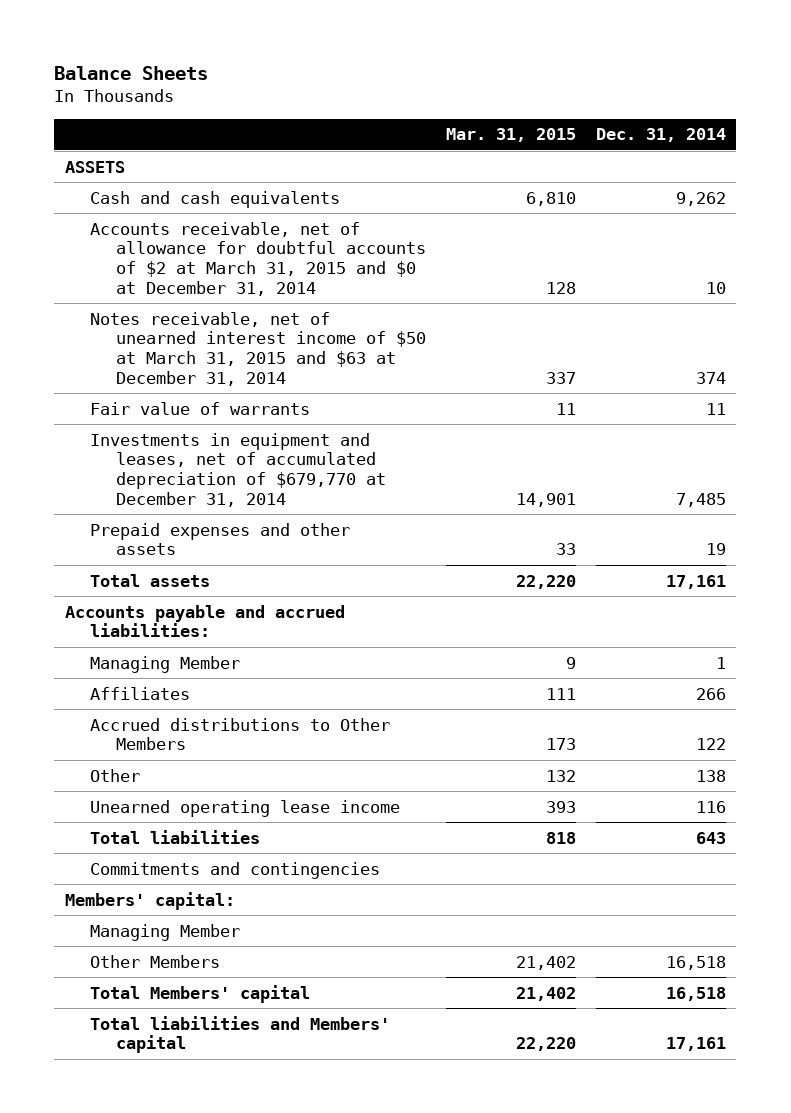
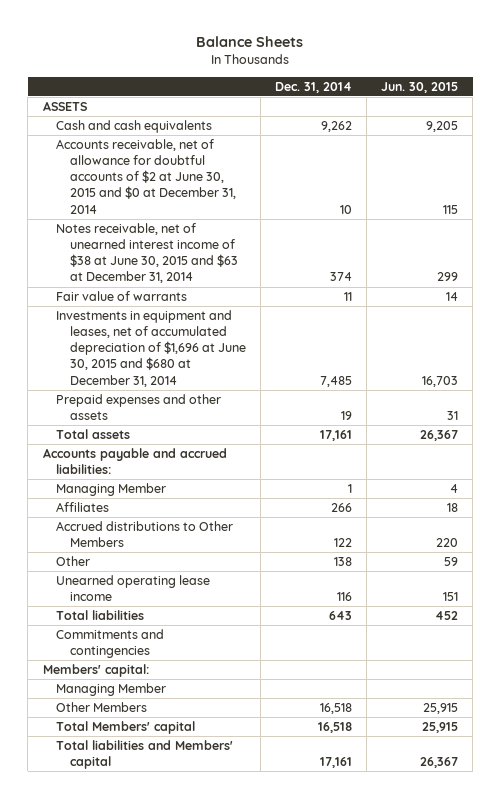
[445,128,576,143] Mar. 31, 2015 -> none
none -> [381,81,459,93] Jun. 30, 2015
[90,221,426,296] Accounts receivable, net of allowance for doubtful accounts of $2 at March 31, 2015 and $0 at December 31, 2014 -> [56,139,236,214] Accounts receivable, net of allowance for doubtful accounts of $2 at June 30, 2015 and $0 at December 31, 2014
[90,311,426,386] Notes receivable, net of unearned interest income of $50 at March 31, 2015 and $63 at December 31, 2014 -> [56,223,238,284] Notes receivable, net of unearned interest income of $38 at June 30, 2015 and $63 at December 31, 2014
[90,432,386,507] Investments in equipment and leases, net of accumulated depreciation of $679,770 at December 31, 2014 -> [56,310,246,387] Investments in equipment and leases, net of accumulated depreciation of $1,696 at June 30, 2015 and $680 at December 31, 2014

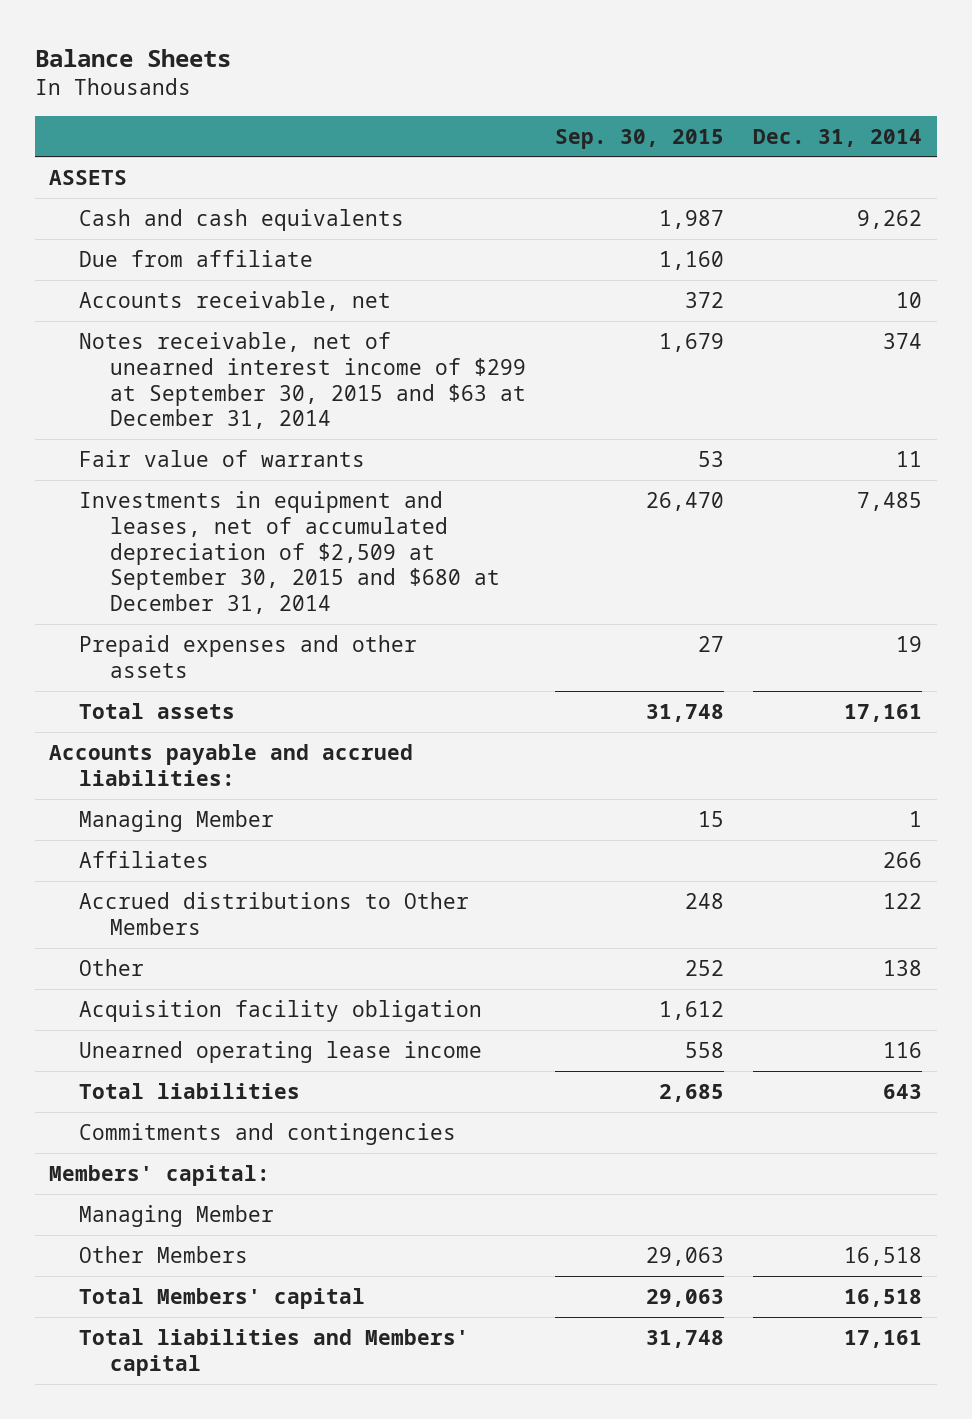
[381,81,459,93] Jun. 30, 2015 -> none
none -> [554,128,724,149] Sep. 30, 2015
none -> [79,249,314,267] Due from affiliate
[56,139,236,214] Accounts receivable, net of allowance for doubtful accounts of $2 at June 30, 2015 and $0 at December 31, 2014 -> [79,290,392,311] Accounts receivable, net
[56,223,238,284] Notes receivable, net of unearned interest income of $38 at June 30, 2015 and $63 at December 31, 2014 -> [79,331,526,430] Notes receivable, net of unearned interest income of $299 at September 30, 2015 and $63 at December 31, 2014
[56,310,246,387] Investments in equipment and leases, net of accumulated depreciation of $1,696 at June 30, 2015 and $680 at December 31, 2014 -> [79,490,500,615] Investments in equipment and leases, net of accumulated depreciation of $2,509 at September 30, 2015 and $680 at December 31, 2014
none -> [79,999,483,1022] Acquisition facility obligation

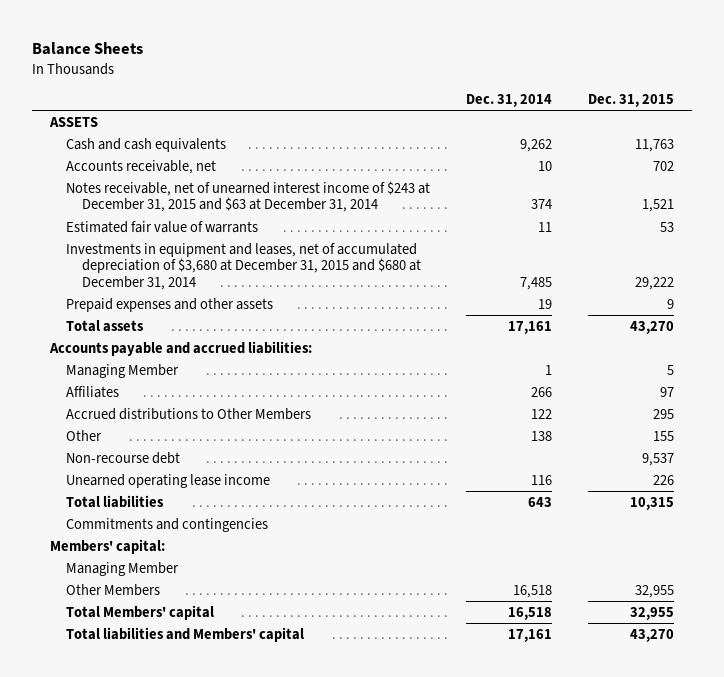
[554,128,724,149] Sep. 30, 2015 -> none
none -> [588,93,675,107] Dec. 31, 2015
[79,249,314,267] Due from affiliate -> none
[79,331,526,430] Notes receivable, net of unearned interest income of $299 at September 30, 2015 and $63 at December 31, 2014 -> [66,180,431,213] Notes receivable, net of unearned interest income of $243 at December 31, 2015 and $63 at December 31, 2014
[79,449,366,467] Fair value of warrants -> [66,220,259,233] Estimated fair value of warrants
[79,490,500,615] Investments in equipment and leases, net of accumulated depreciation of $2,509 at September 30, 2015 and $680 at December 31, 2014 -> [66,242,422,291] Investments in equipment and leases, net of accumulated depreciation of $3,680 at December 31, 2015 and $680 at December 31, 2014
[79,999,483,1022] Acquisition facility obligation -> [66,451,181,464] Non-recourse debt

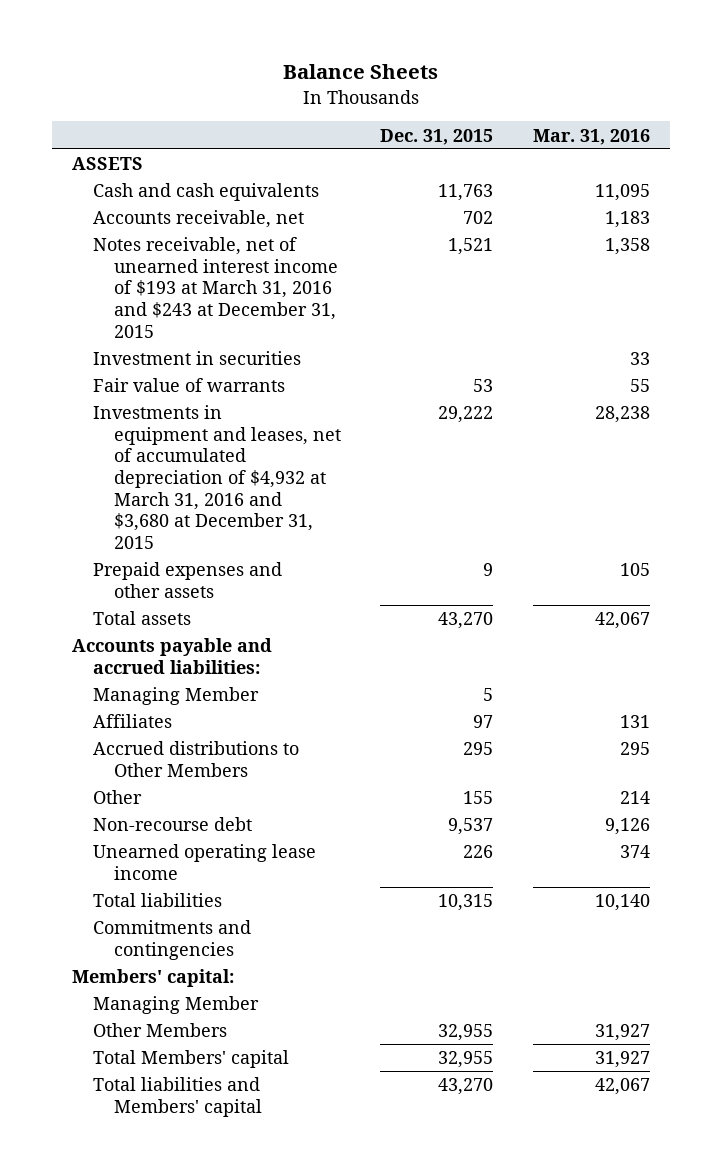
[466,93,553,107] Dec. 31, 2014 -> none
none -> [533,128,651,145] Mar. 31, 2016
[66,180,431,213] Notes receivable, net of unearned interest income of $243 at December 31, 2015 and $63 at December 31, 2014 -> [92,237,338,338] Notes receivable, net of unearned interest income of $193 at March 31, 2016 and $243 at December 31, 2015
none -> [92,351,301,366] Investment in securities
[66,220,259,233] Estimated fair value of warrants -> [92,378,285,393] Fair value of warrants
[66,242,422,291] Investments in equipment and leases, net of accumulated depreciation of $3,680 at December 31, 2015 and $680 at December 31, 2014 -> [92,405,341,549] Investments in equipment and leases, net of accumulated depreciation of $4,932 at March 31, 2016 and $3,680 at December 31, 2015

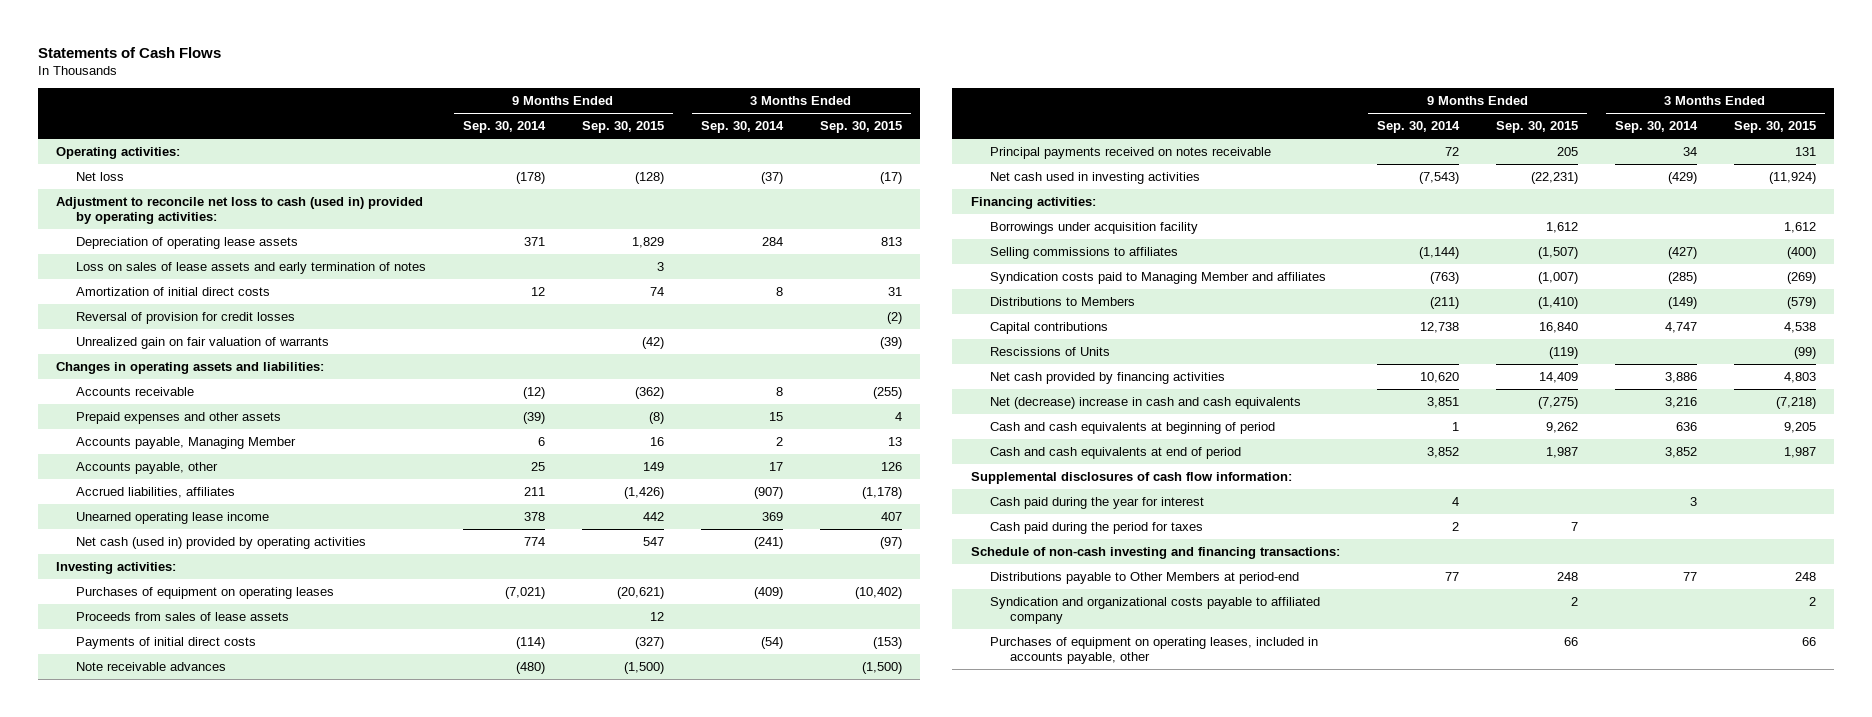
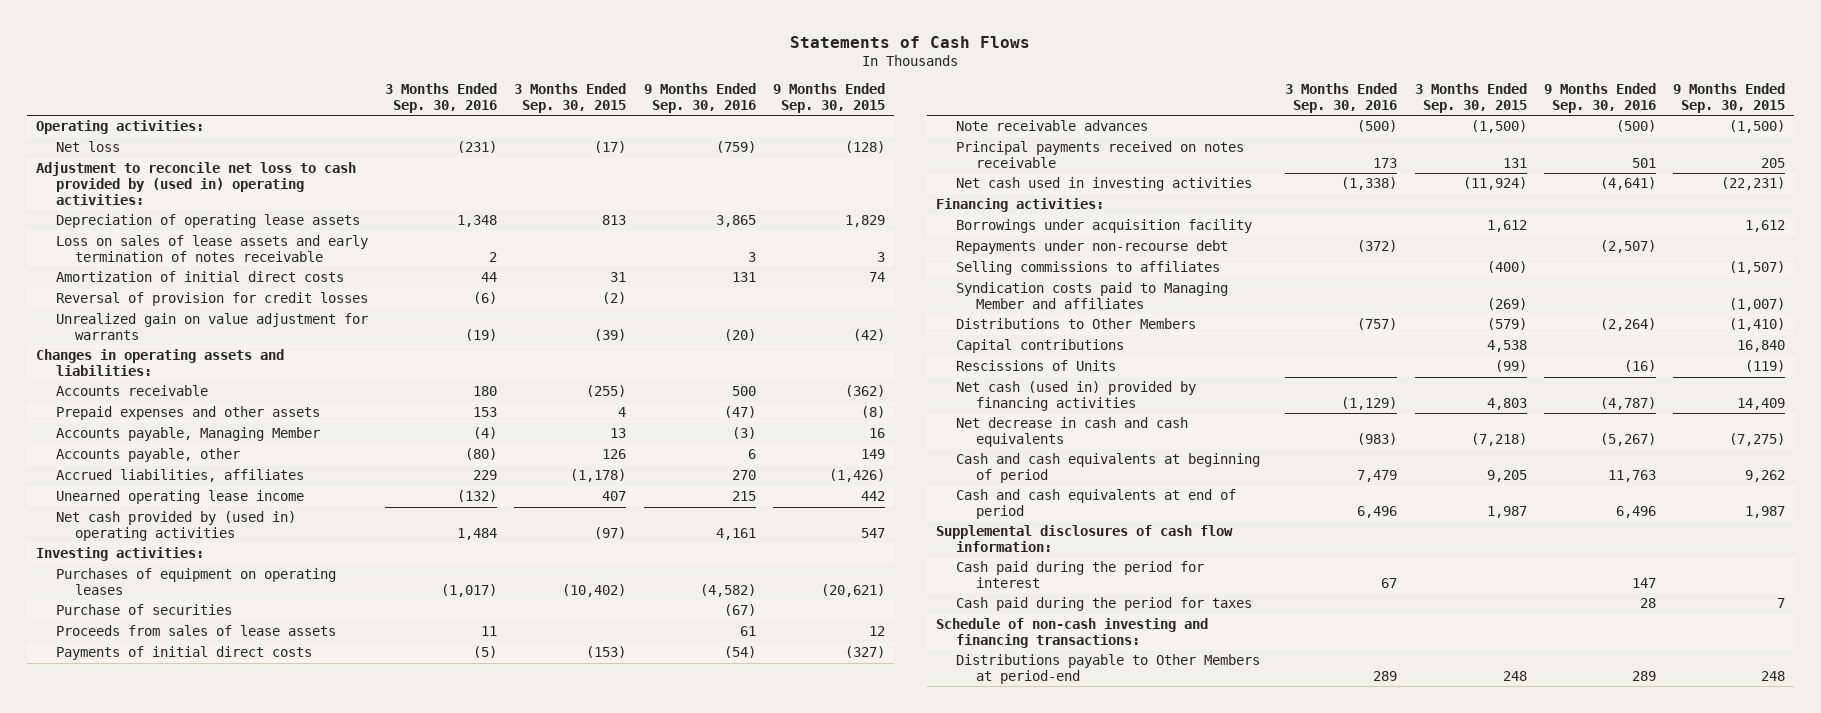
[463,121,547,134] Sep. 30, 2014 -> none
[700,121,784,134] Sep. 30, 2014 -> none
none -> [384,83,497,113] 3 Months Ended Sep. 30, 2016
none -> [643,83,756,113] 9 Months Ended Sep. 30, 2016
[56,196,424,224] Adjustment to reconcile net loss to cash (used in) provided by operating activities: -> [35,162,356,205] Adjustment to reconcile net loss to cash provided by (used in) operating activities:
[76,261,427,274] Loss on sales of lease assets and early termination of notes -> [55,235,368,262] Loss on sales of lease assets and early termination of notes receivable
[76,336,330,349] Unrealized gain on fair valuation of warrants -> [55,313,368,340] Unrealized gain on value adjustment for warrants
[76,536,367,549] Net cash (used in) provided by operating activities -> [55,511,296,541] Net cash provided by (used in) operating activities
none -> [55,604,232,616] Purchase of securities
none -> [955,240,1228,255] Repayments under non-recourse debt
[990,296,1136,306] Distributions to Members -> [955,318,1196,330] Distributions to Other Members
[990,371,1226,384] Net cash provided by financing activities -> [955,381,1196,411] Net cash (used in) provided by financing activities
[990,396,1302,409] Net (decrease) increase in cash and cash equivalents -> [955,417,1188,447] Net decrease in cash and cash equivalents
[990,496,1205,509] Cash paid during the year for interest -> [955,561,1204,588] Cash paid during the period for interest
[990,596,1321,624] Syndication and organizational costs payable to affiliated company -> none
[990,636,1319,664] Purchases of equipment on operating leases, included in accounts payable, other -> none

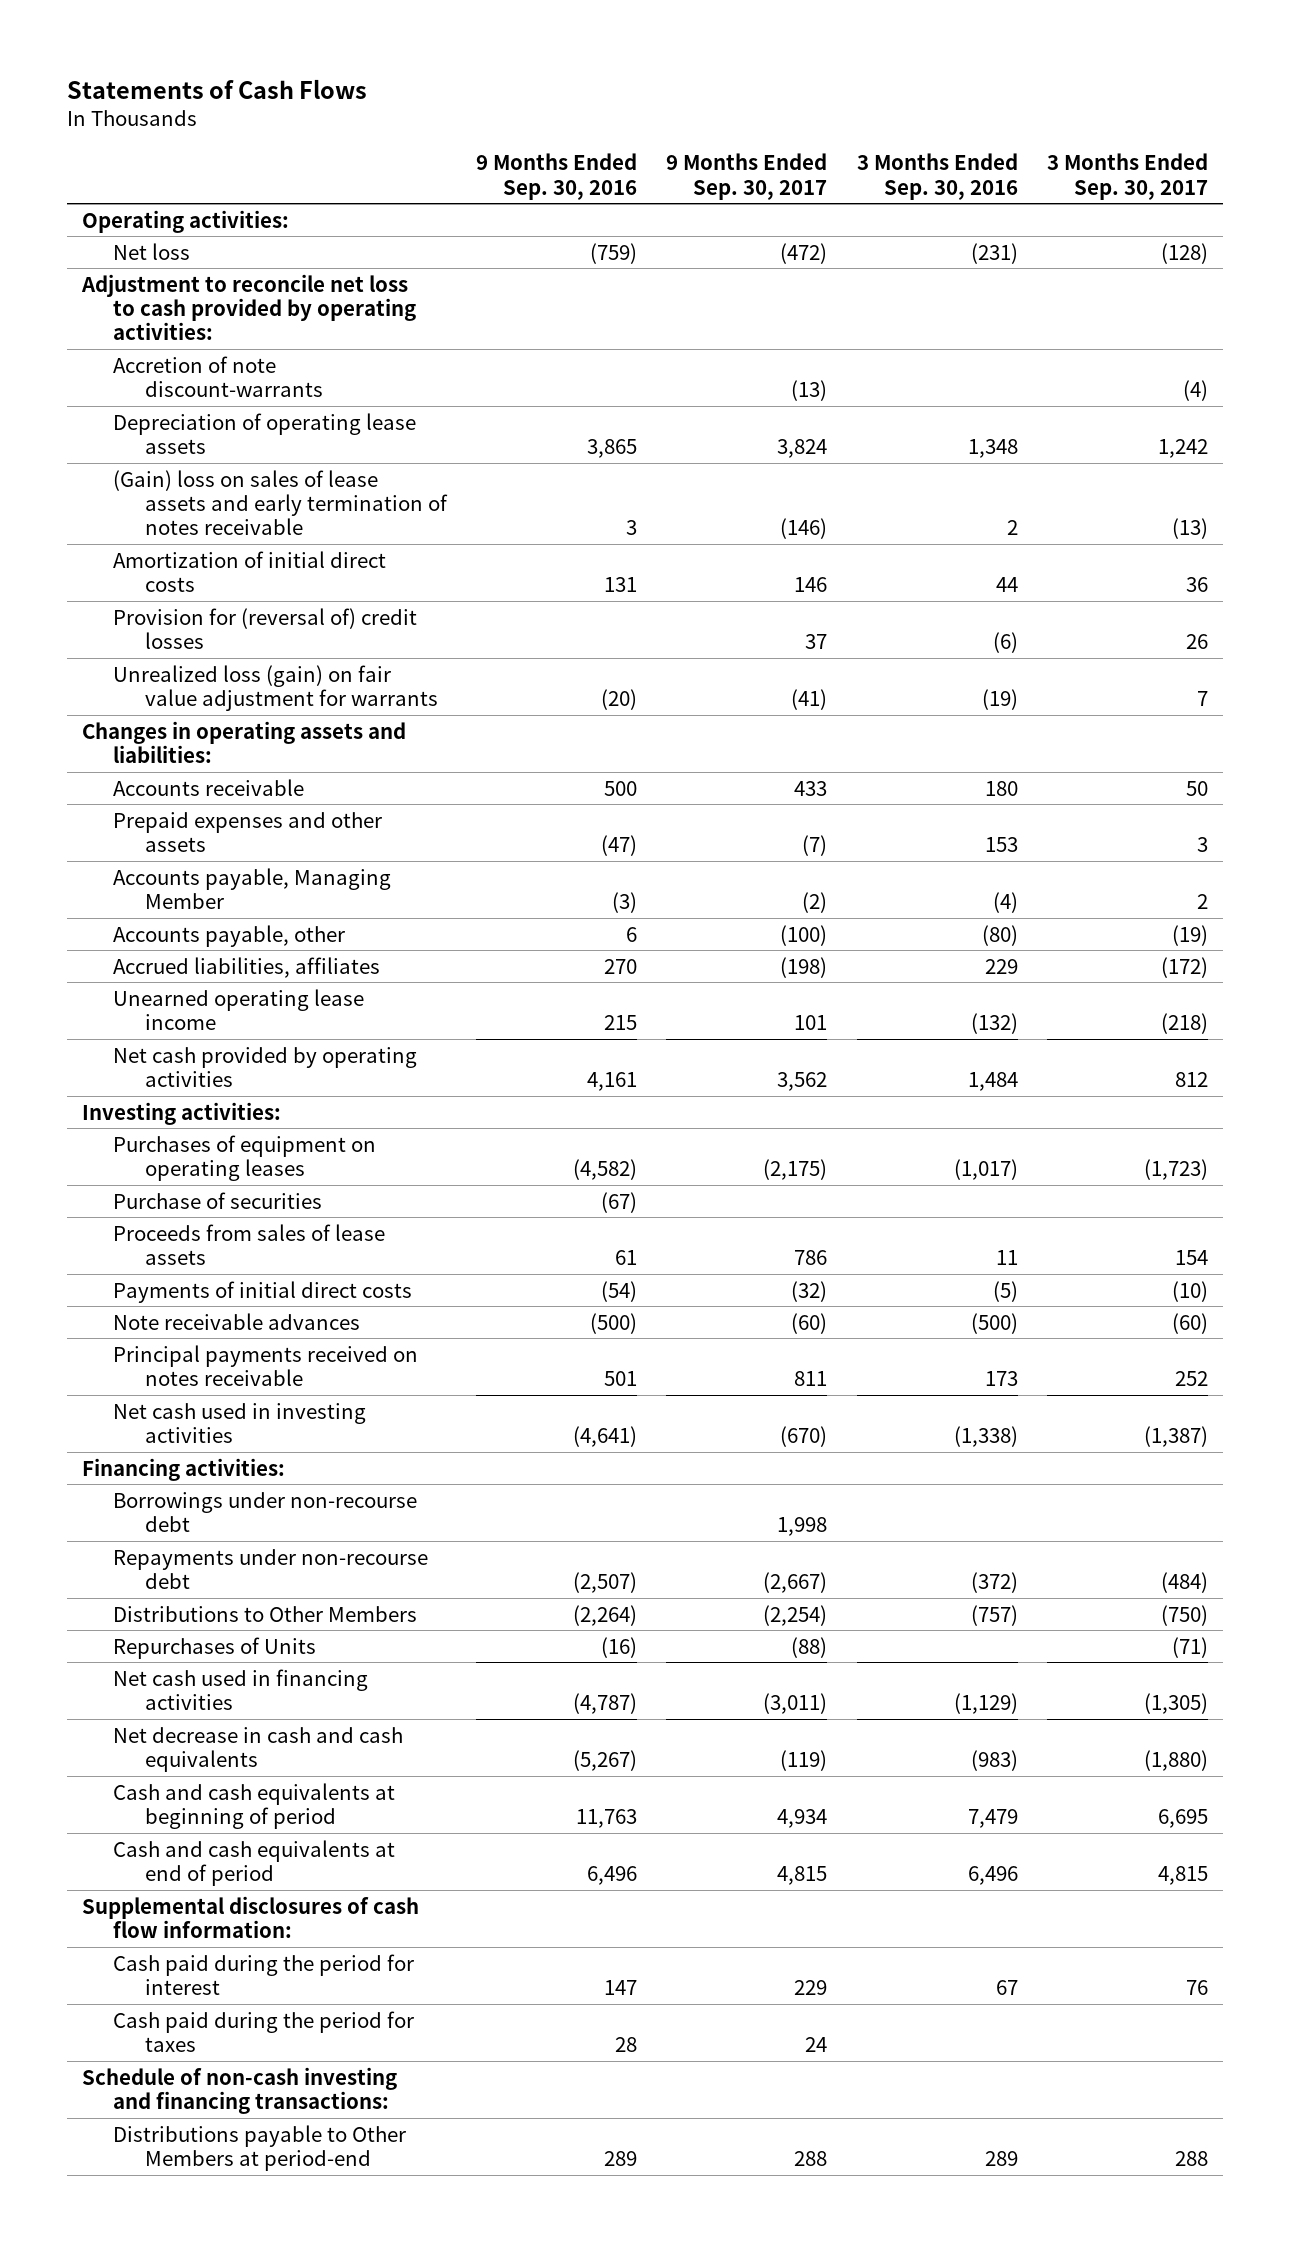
[514,83,627,113] 3 Months Ended Sep. 30, 2015 -> none
[773,83,886,113] 9 Months Ended Sep. 30, 2015 -> none
none -> [666,153,828,200] 9 Months Ended Sep. 30, 2017
none -> [1047,153,1209,200] 3 Months Ended Sep. 30, 2017
[35,162,356,205] Adjustment to reconcile net loss to cash provided by (used in) operating activities: -> [80,273,417,341] Adjustment to reconcile net loss to cash provided by operating activities:
none -> [113,355,323,397] Accretion of note discount-warrants
[55,235,368,262] Loss on sales of lease assets and early termination of notes receivable -> [113,469,448,536] (Gain) loss on sales of lease assets and early termination of notes receivable
[55,292,368,307] Reversal of provision for credit losses -> [113,607,418,649] Provision for (reversal of) credit losses
[55,313,368,340] Unrealized gain on value adjustment for warrants -> [113,664,438,711] Unrealized loss (gain) on fair value adjustment for warrants
[55,511,296,541] Net cash provided by (used in) operating activities -> [113,1046,418,1087] Net cash provided by operating activities
[955,219,1252,234] Borrowings under acquisition facility -> none
none -> [113,1491,418,1532] Borrowings under non-recourse debt
[955,261,1220,276] Selling commissions to affiliates -> none
[955,282,1228,309] Syndication costs paid to Managing Member and affiliates -> none
[955,339,1124,354] Capital contributions -> none
[955,360,1116,372] Rescissions of Units -> [113,1636,317,1659] Repurchases of Units
[955,381,1196,411] Net cash (used in) provided by financing activities -> [113,1668,369,1710] Net cash used in financing activities

